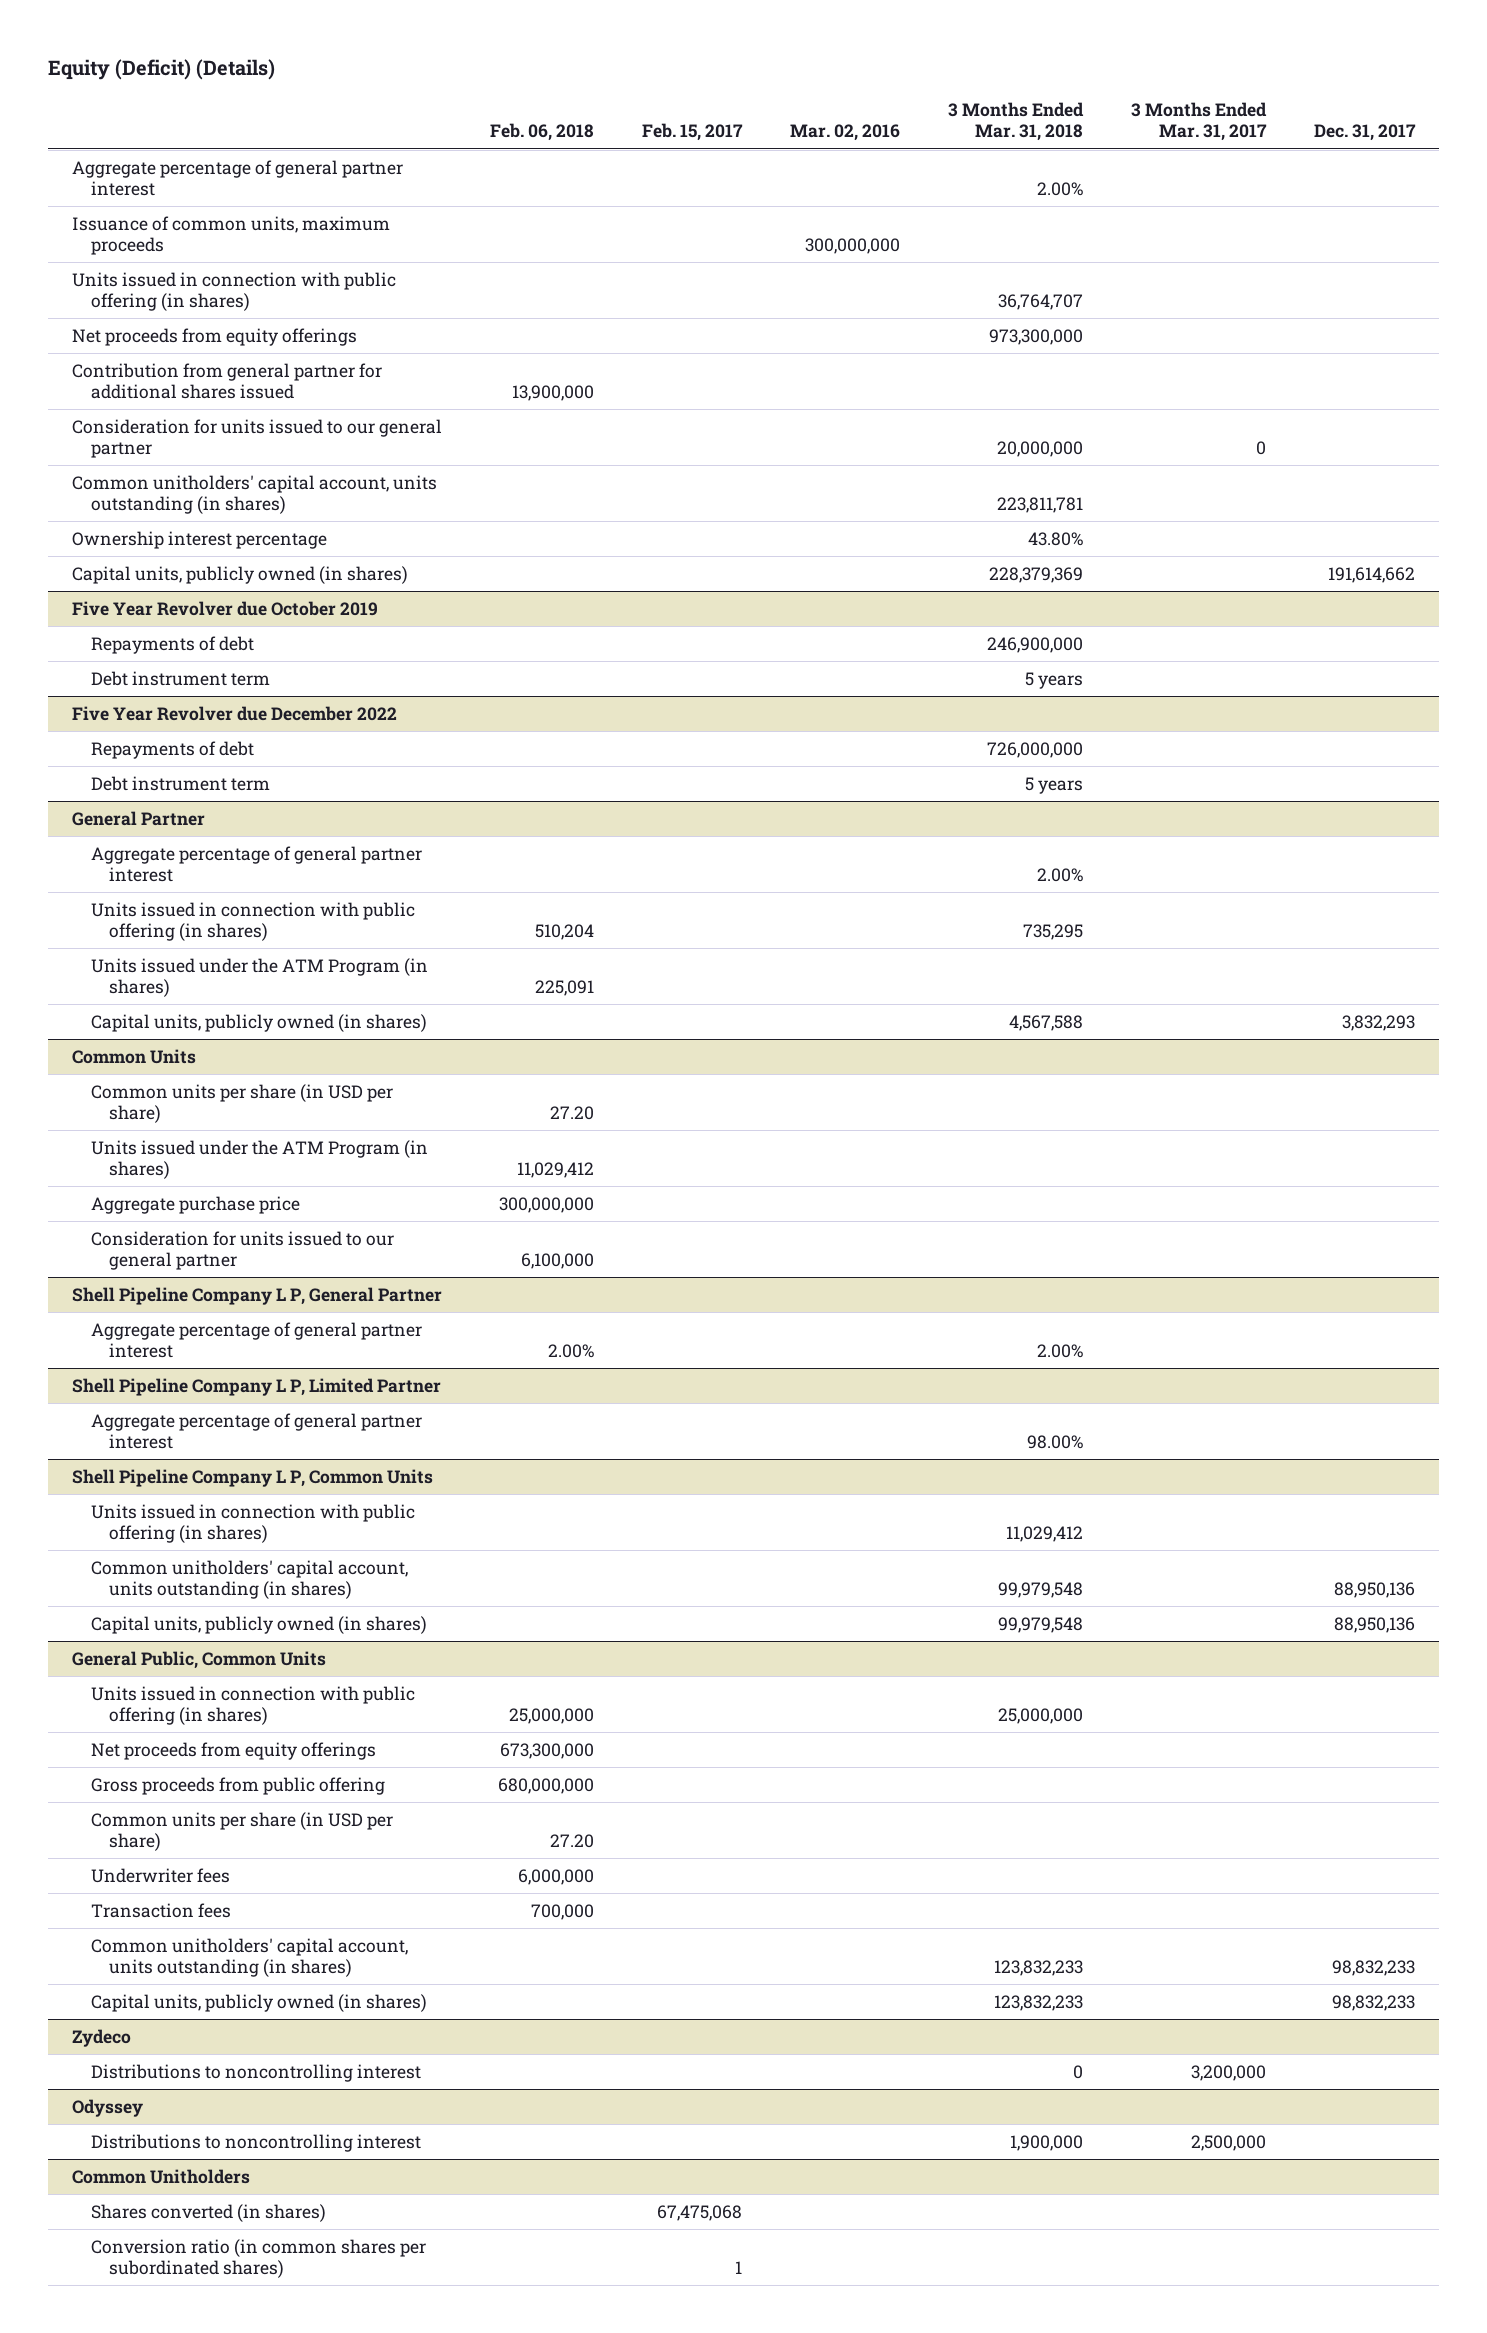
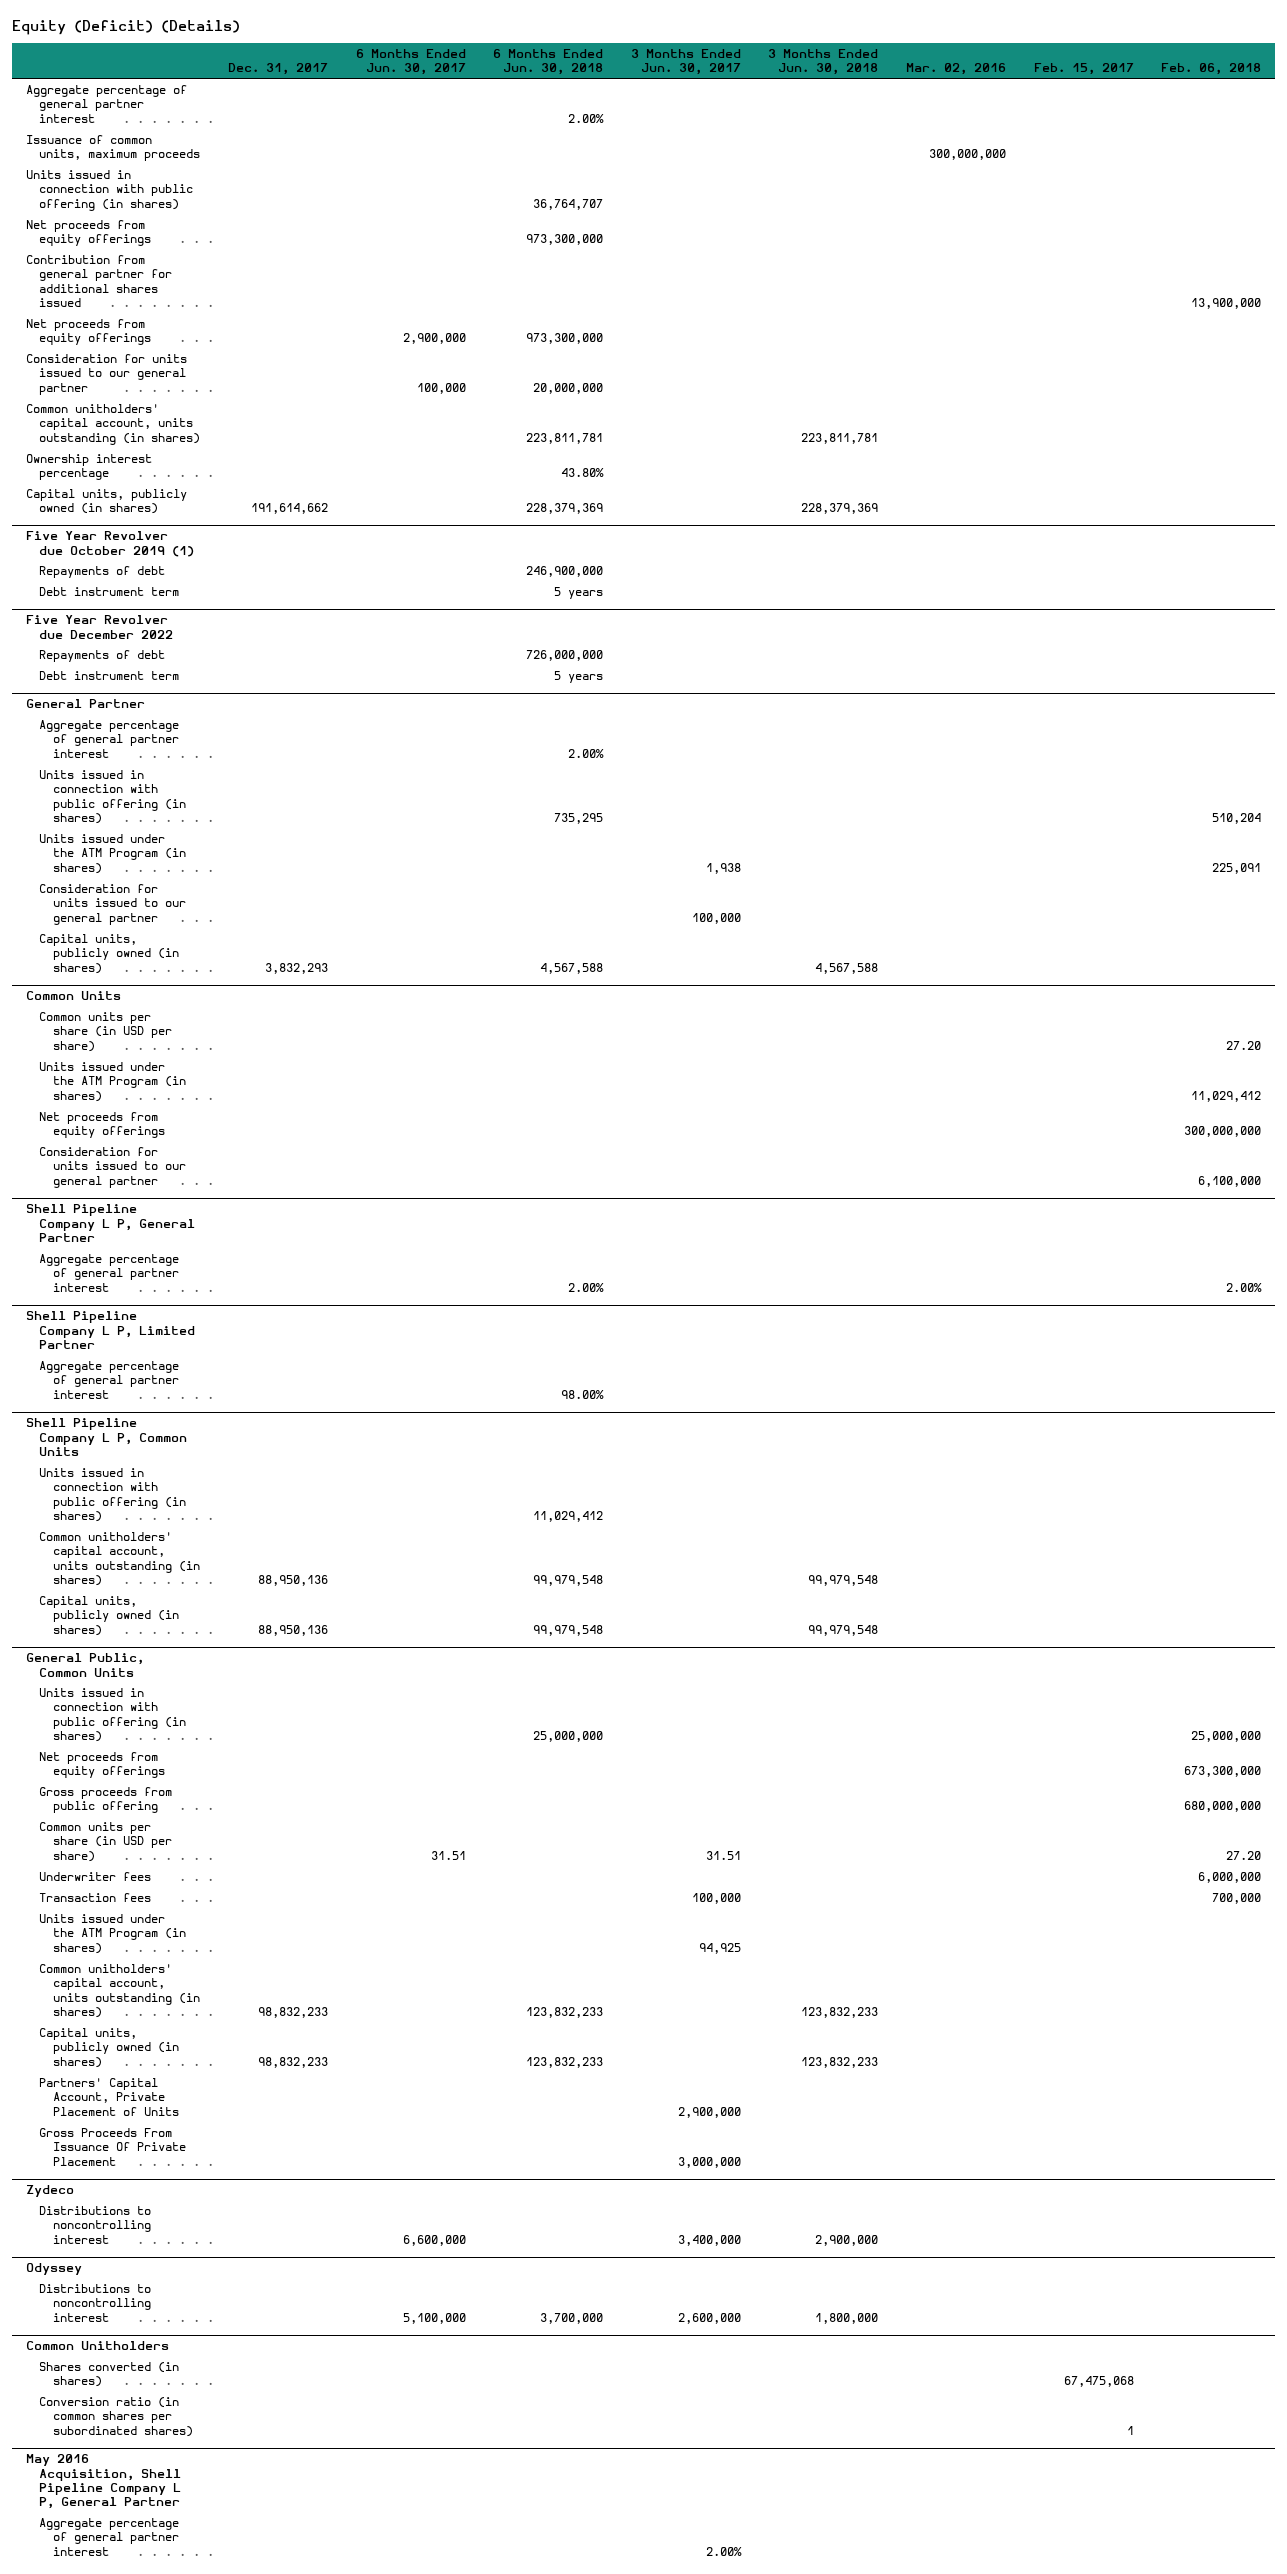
[948,101,1085,142] 3 Months Ended Mar. 31, 2018 -> none
[1131,101,1268,142] 3 Months Ended Mar. 31, 2017 -> none
none -> [355,48,466,76] 6 Months Ended Jun. 30, 2017
none -> [493,48,604,76] 6 Months Ended Jun. 30, 2018
none -> [630,48,741,76] 3 Months Ended Jun. 30, 2017
none -> [768,48,879,76] 3 Months Ended Jun. 30, 2018
none -> [26,318,152,346] Net proceeds from equity offerings
[72,600,379,616] Five Year Revolver due October 2019 -> [26,531,195,557] Five Year Revolver due October 2019 (1)
none -> [39,883,186,925] Consideration for units issued to our general partner
[90,1195,300,1214] Aggregate purchase price -> [39,1111,165,1139] Net proceeds from equity offerings
none -> [39,1913,186,1954] Units issued under the ATM Program (in shares)
none -> [39,2077,179,2116] Partners' Capital Account, Private Placement of Units
none -> [39,2127,186,2166] Gross Proceeds From Issuance Of Private Placement
none -> [26,2454,182,2510] May 2016 Acquisition, Shell Pipeline Company L P, General Partner
none -> [39,2517,180,2556] Aggregate percentage of general partner interest

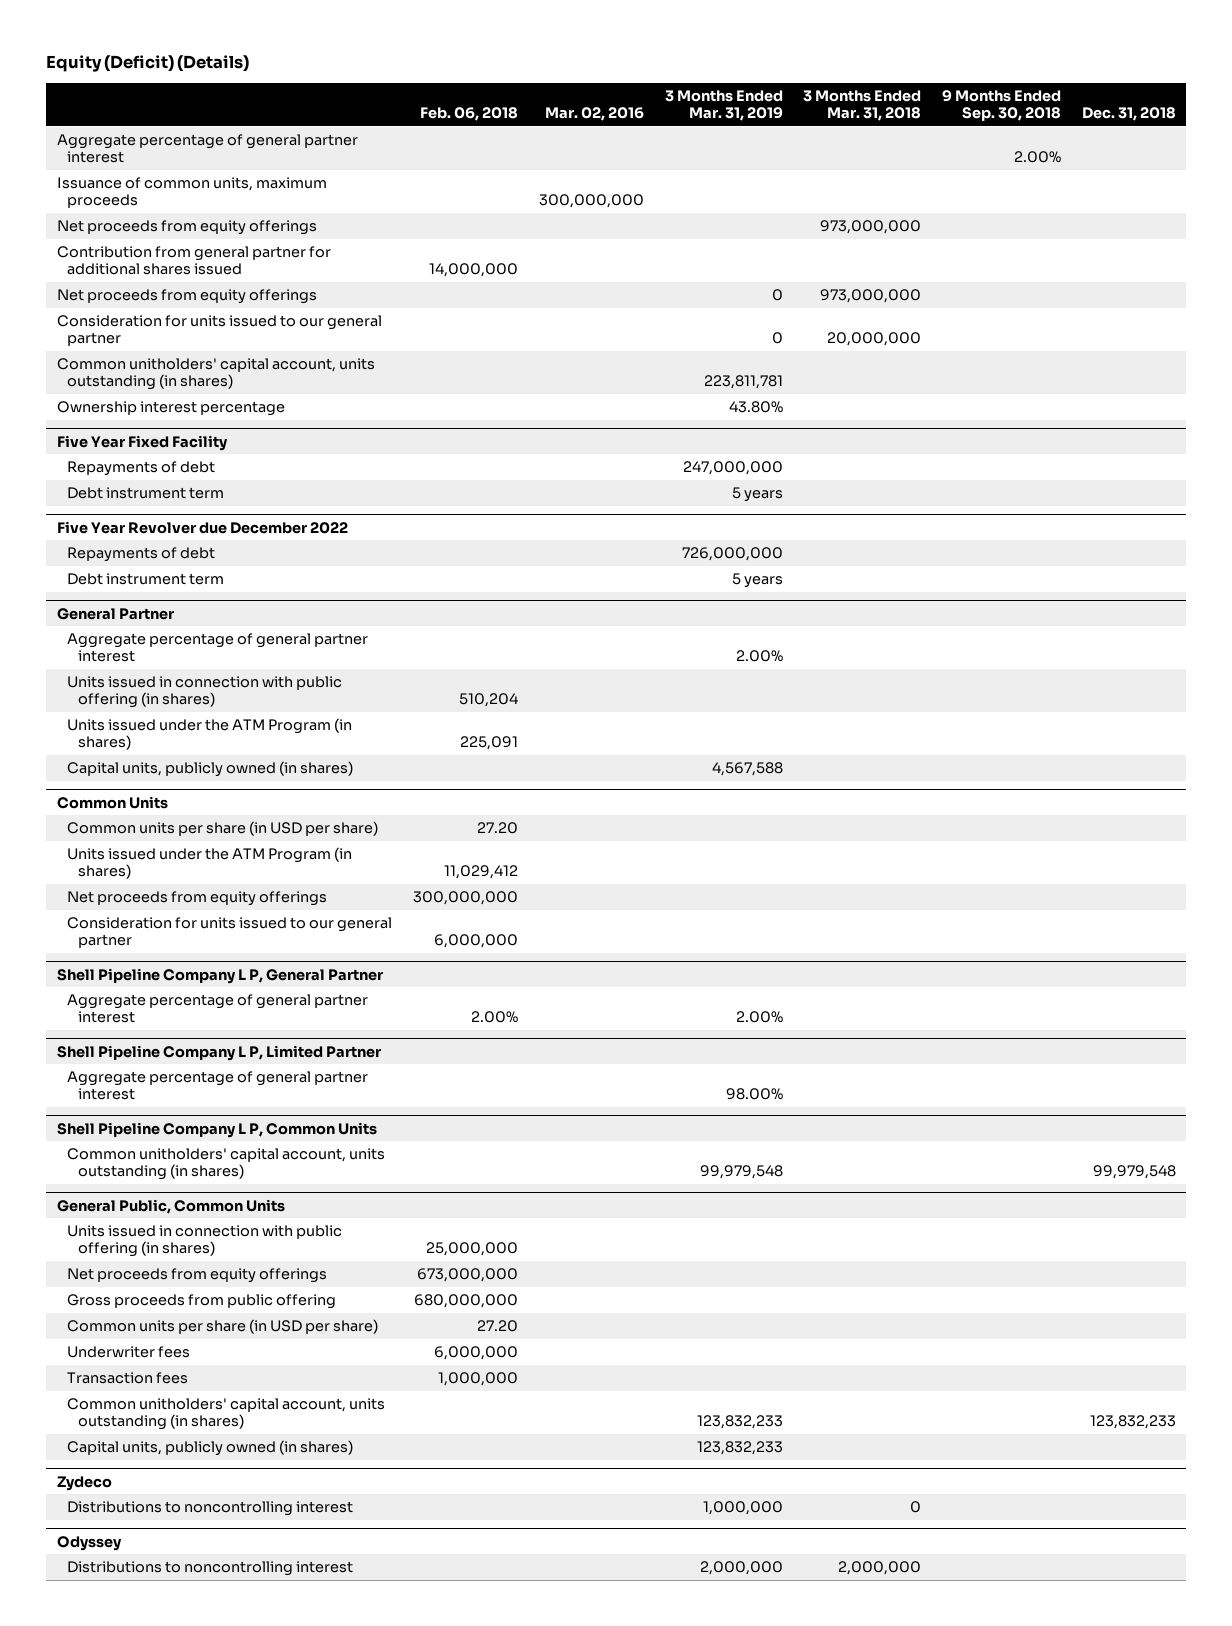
[228,63,329,76] Dec. 31, 2017 -> none
[355,48,466,76] 6 Months Ended Jun. 30, 2017 -> none
[493,48,604,76] 6 Months Ended Jun. 30, 2018 -> none
[630,48,741,76] 3 Months Ended Jun. 30, 2017 -> none
[768,48,879,76] 3 Months Ended Jun. 30, 2018 -> none
[1033,63,1134,76] Feb. 15, 2017 -> none
none -> [664,90,783,121] 3 Months Ended Mar. 31, 2019
none -> [803,90,922,121] 3 Months Ended Mar. 31, 2018
none -> [942,90,1062,121] 9 Months Ended Sep. 30, 2018
none -> [1081,106,1176,121] Dec. 31, 2018
[26,169,194,211] Units issued in connection with public offering (in shares) -> none
[1191,298,1262,310] 13,900,000 -> [429,263,519,278] 14,000,000
[26,488,188,515] Capital units, publicly owned (in shares) -> none
[26,531,195,557] Five Year Revolver due October 2019 (1) -> [56,434,228,451] Five Year Fixed Facility
[39,883,186,925] Consideration for units issued to our general partner -> none
[1198,1175,1262,1187] 6,100,000 -> [434,934,519,949] 6,000,000
[39,1467,186,1523] Units issued in connection with public offering (in shares) -> none
[39,1595,179,1636] Capital units, publicly owned (in shares) -> none
[1184,1766,1262,1778] 673,300,000 -> [417,1268,519,1283] 673,000,000
[39,1913,186,1954] Units issued under the ATM Program (in shares) -> none
[1212,1892,1262,1904] 700,000 -> [438,1372,519,1387] 1,000,000
[39,2077,179,2116] Partners' Capital Account, Private Placement of Units -> none
[39,2127,186,2166] Gross Proceeds From Issuance Of Private Placement -> none
[26,2341,170,2351] Common Unitholders -> none
[39,2361,180,2388] Shares converted (in shares) -> none
[39,2396,193,2437] Conversion ratio (in common shares per subordinated shares) -> none
[26,2454,182,2510] May 2016 Acquisition, Shell Pipeline Company L P, General Partner -> none
[39,2517,180,2556] Aggregate percentage of general partner interest -> none

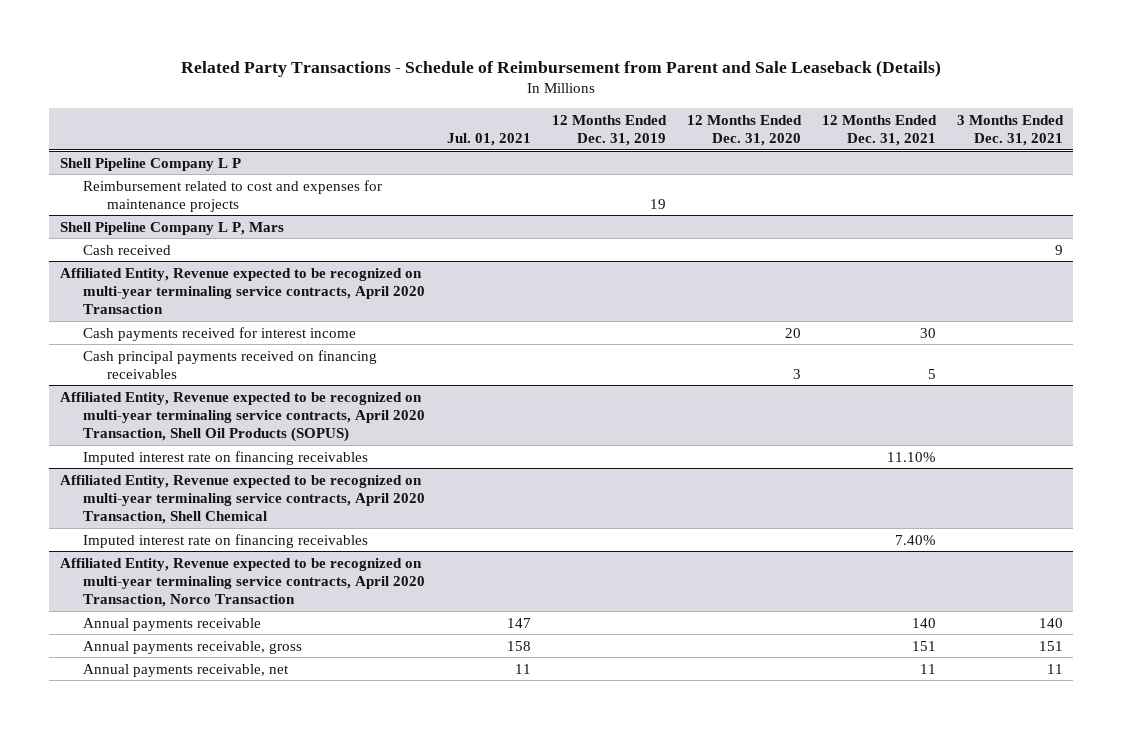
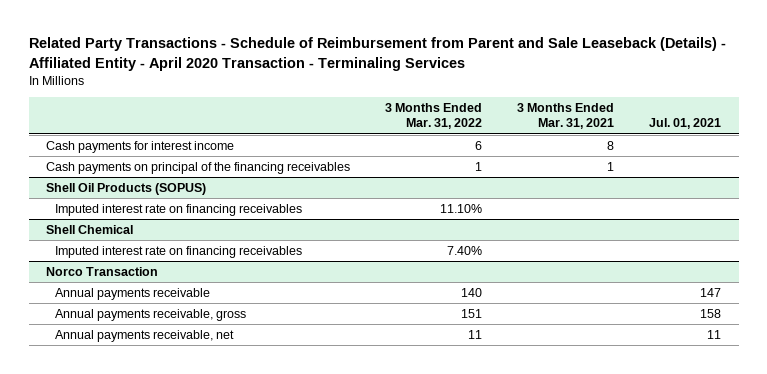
[181,59,942,77] Related Party Transactions - Schedule of Reimbursement from Parent and Sale Leaseback (Details) -> [28,37,726,71] Related Party Transactions - Schedule of Reimbursement from Parent and Sale Leaseback (Details) - Affiliated Entity - April 2020 Transaction - Terminaling Services
[551,114,667,147] 12 Months Ended Dec. 31, 2019 -> none
[686,114,802,147] 12 Months Ended Dec. 31, 2020 -> none
[821,114,937,147] 12 Months Ended Dec. 31, 2021 -> none
[956,114,1064,147] 3 Months Ended Dec. 31, 2021 -> none
none -> [385,103,483,130] 3 Months Ended Mar. 31, 2022
none -> [517,103,615,130] 3 Months Ended Mar. 31, 2021
[59,157,241,171] Shell Pipeline Company L P -> none
[83,179,383,212] Reimbursement related to cost and expenses for maintenance projects -> none
[59,221,284,235] Shell Pipeline Company L P, Mars -> none
[83,244,172,255] Cash received -> none
[59,267,426,315] Affiliated Entity, Revenue expected to be recognized on multi-year terminaling service contracts, April 2020 Transaction -> none
[83,326,357,341] Cash payments received for interest income -> none
[83,349,378,379] Cash principal payments received on financing receivables -> none
none -> [46,141,235,154] Cash payments for interest income
none -> [46,162,351,175] Cash payments on principal of the financing receivables
[59,391,426,443] Affiliated Entity, Revenue expected to be recognized on multi-year terminaling service contracts, April 2020 Transaction, Shell Oil Products (SOPUS) -> [46,183,207,196] Shell Oil Products (SOPUS)
[59,474,426,525] Affiliated Entity, Revenue expected to be recognized on multi-year terminaling service contracts, April 2020 Transaction, Shell Chemical -> [46,225,134,235] Shell Chemical
[59,557,426,608] Affiliated Entity, Revenue expected to be recognized on multi-year terminaling service contracts, April 2020 Transaction, Norco Transaction -> [46,267,159,277] Norco Transaction

